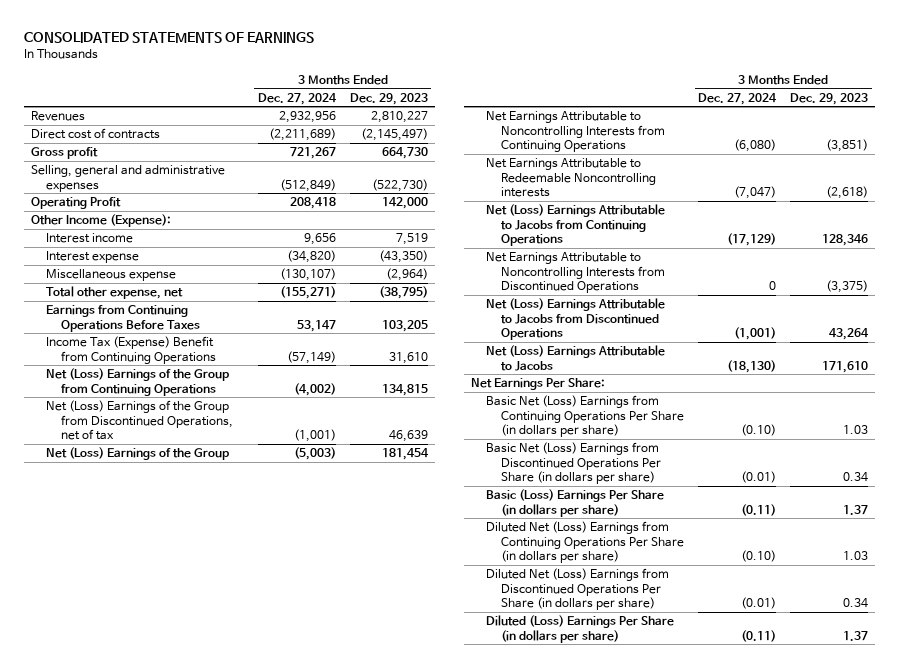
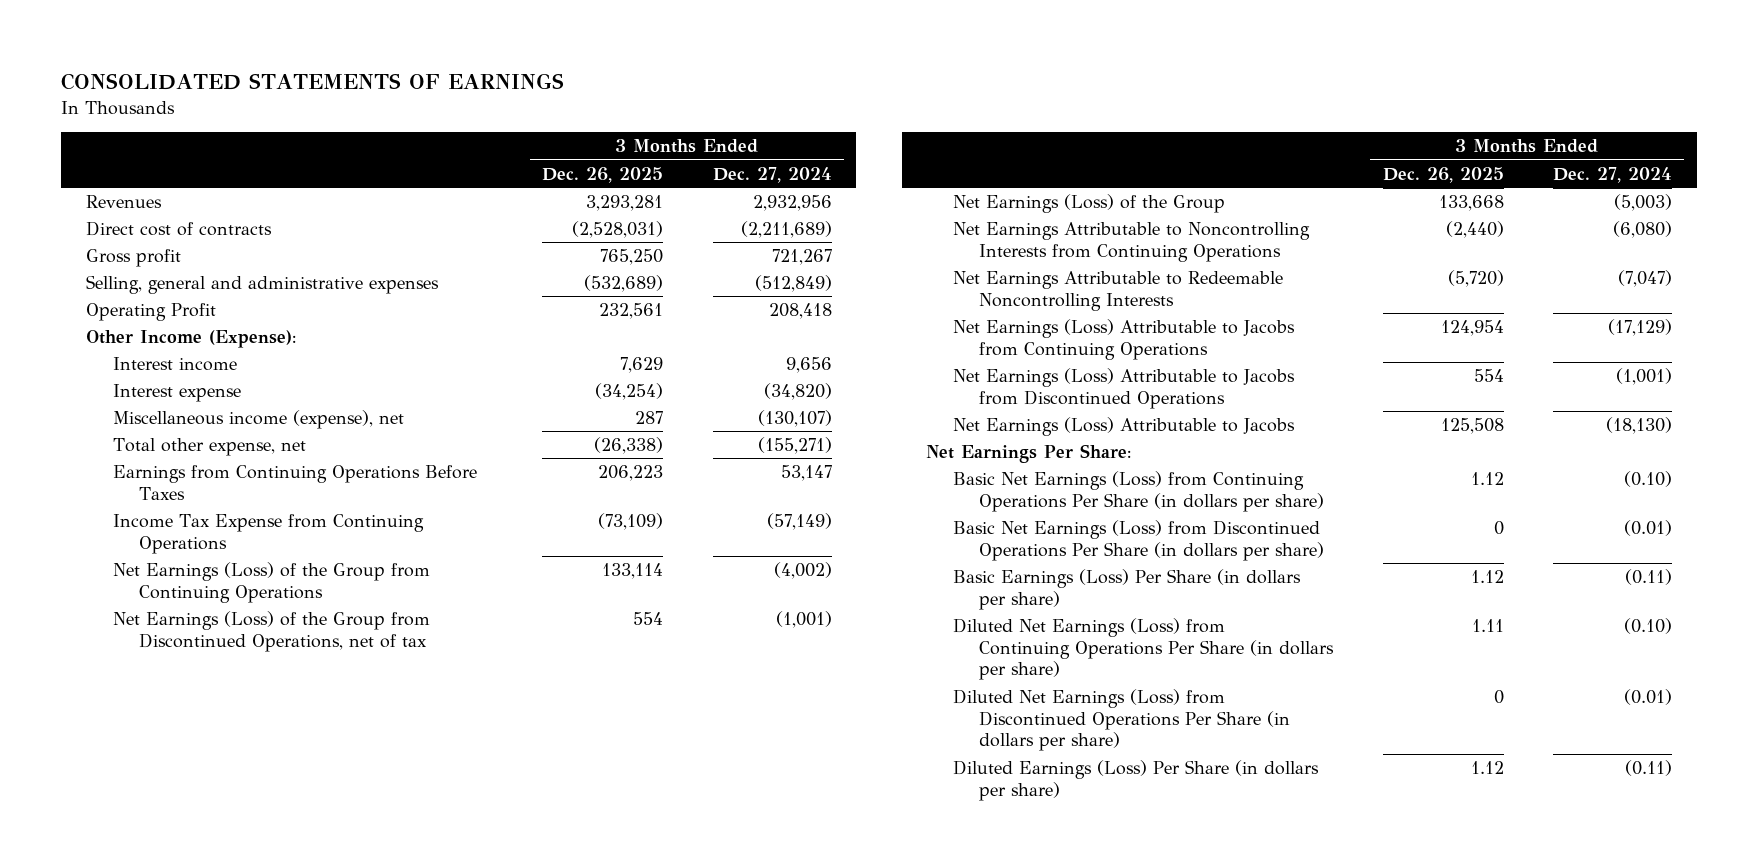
[349,92,428,105] Dec. 29, 2023 -> none
none -> [542,166,664,183] Dec. 26, 2025
[45,269,176,282] Miscellaneous expense -> [112,409,404,429] Miscellaneous income (expense), net
[45,336,216,364] Income Tax (Expense) Benefit from Continuing Operations -> [112,513,424,554] Income Tax Expense from Continuing Operations
[45,368,229,396] Net (Loss) Earnings of the Group from Continuing Operations -> [112,561,430,603] Net Earnings (Loss) of the Group from Continuing Operations
[45,400,233,440] Net (Loss) Earnings of the Group from Discontinued Operations, net of tax -> [112,610,430,652] Net Earnings (Loss) of the Group from Discontinued Operations, net of tax
[45,447,229,461] Net (Loss) Earnings of the Group -> [952,193,1225,213] Net Earnings (Loss) of the Group
[486,252,666,293] Net Earnings Attributable to Noncontrolling Interests from Discontinued Operations -> none
[486,158,657,197] Net Earnings Attributable to Redeemable Noncontrolling interests -> [952,270,1283,311] Net Earnings Attributable to Redeemable Noncontrolling Interests
[486,204,666,246] Net (Loss) Earnings Attributable to Jacobs from Continuing Operations -> [952,318,1295,360] Net Earnings (Loss) Attributable to Jacobs from Continuing Operations
[486,298,666,340] Net (Loss) Earnings Attributable to Jacobs from Discontinued Operations -> [952,367,1295,409] Net Earnings (Loss) Attributable to Jacobs from Discontinued Operations
[486,345,666,371] Net (Loss) Earnings Attributable to Jacobs -> [952,416,1295,436] Net Earnings (Loss) Attributable to Jacobs
[486,395,685,437] Basic Net (Loss) Earnings from Continuing Operations Per Share (in dollars per share) -> [952,470,1325,512] Basic Net Earnings (Loss) from Continuing Operations Per Share (in dollars per share)
[486,442,662,484] Basic Net (Loss) Earnings from Discontinued Operations Per Share (in dollars per share) -> [952,519,1325,561] Basic Net Earnings (Loss) from Discontinued Operations Per Share (in dollars per share)
[486,489,665,517] Basic (Loss) Earnings Per Share (in dollars per share) -> [952,568,1301,610] Basic Earnings (Loss) Per Share (in dollars per share)
[486,521,685,563] Diluted Net (Loss) Earnings from Continuing Operations Per Share (in dollars per share) -> [952,617,1335,681] Diluted Net Earnings (Loss) from Continuing Operations Per Share (in dollars per share)
[486,568,670,610] Diluted Net (Loss) Earnings from Discontinued Operations Per Share (in dollars per share) -> [952,688,1291,752] Diluted Net Earnings (Loss) from Discontinued Operations Per Share (in dollars per share)
[486,615,675,643] Diluted (Loss) Earnings Per Share (in dollars per share) -> [952,759,1319,801] Diluted Earnings (Loss) Per Share (in dollars per share)

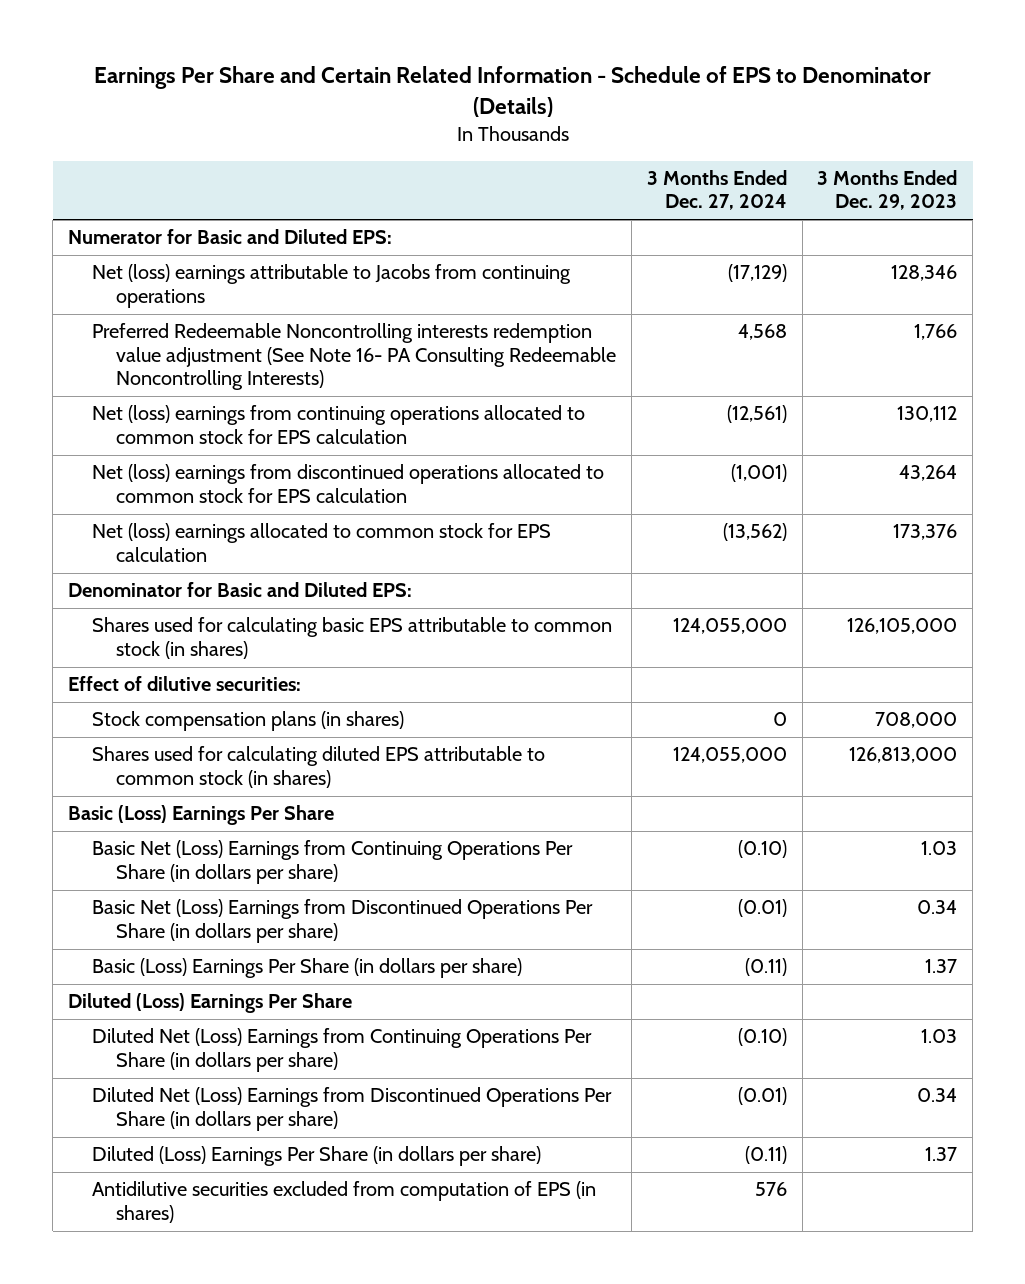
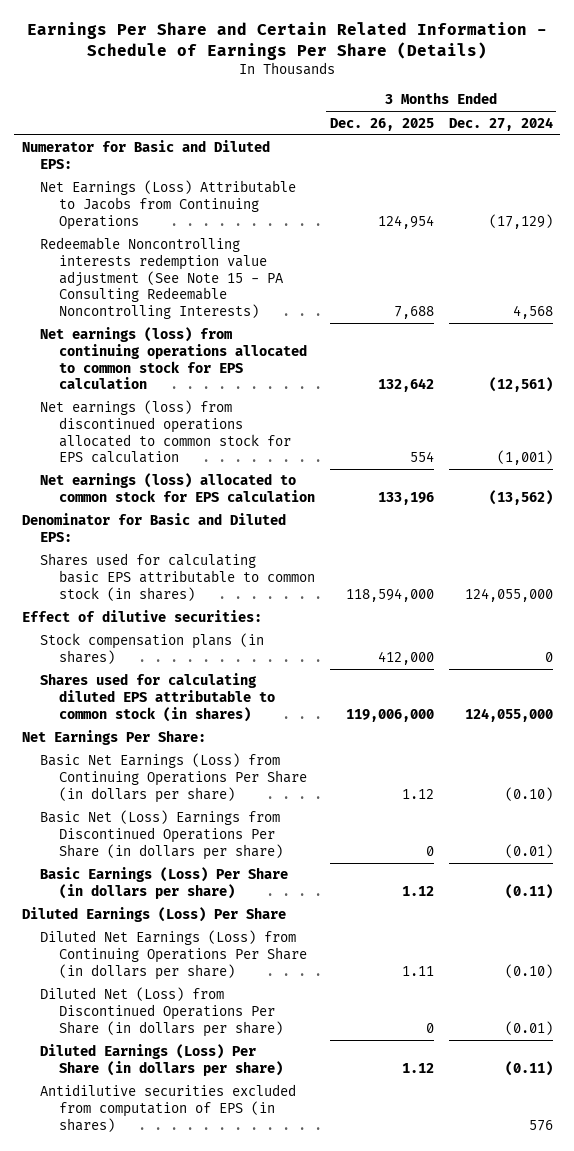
[93,66,931,118] Earnings Per Share and Certain Related Information - Schedule of EPS to Denominator (Details) -> [27,22,548,61] Earnings Per Share and Certain Related Information - Schedule of Earnings Per Share (Details)
[817,169,958,211] 3 Months Ended Dec. 29, 2023 -> none
none -> [329,117,434,131] Dec. 26, 2025
[92,264,572,308] Net (loss) earnings attributable to Jacobs from continuing operations -> [40,180,297,230] Net Earnings (Loss) Attributable to Jacobs from Continuing Operations
[92,323,617,391] Preferred Redeemable Noncontrolling interests redemption value adjustment (See Note 16- PA Consulting Redeemable Noncontrolling Interests) -> [40,237,284,319] Redeemable Noncontrolling interests redemption value adjustment (See Note 15 - PA Consulting Redeemable Noncontrolling Interests)
[92,405,586,444] Net (loss) earnings from continuing operations allocated to common stock for EPS calculation -> [40,327,307,390] Net earnings (loss) from continuing operations allocated to common stock for EPS calculation
[92,464,605,503] Net (loss) earnings from discontinued operations allocated to common stock for EPS calculation -> [40,400,291,464] Net earnings (loss) from discontinued operations allocated to common stock for EPS calculation
[92,523,552,562] Net (loss) earnings allocated to common stock for EPS calculation -> [40,473,315,503] Net earnings (loss) allocated to common stock for EPS calculation
[67,805,334,826] Basic (Loss) Earnings Per Share -> [21,730,206,746] Net Earnings Per Share:
[92,840,574,884] Basic Net (Loss) Earnings from Continuing Operations Per Share (in dollars per share) -> [40,753,307,803] Basic Net Earnings (Loss) from Continuing Operations Per Share (in dollars per share)
[92,958,523,979] Basic (Loss) Earnings Per Share (in dollars per share) -> [40,867,289,900] Basic Earnings (Loss) Per Share (in dollars per share)
[67,993,352,1014] Diluted (Loss) Earnings Per Share -> [21,907,286,923] Diluted Earnings (Loss) Per Share
[92,1028,593,1072] Diluted Net (Loss) Earnings from Continuing Operations Per Share (in dollars per share) -> [40,930,307,980] Diluted Net Earnings (Loss) from Continuing Operations Per Share (in dollars per share)
[92,1087,613,1131] Diluted Net (Loss) Earnings from Discontinued Operations Per Share (in dollars per share) -> [40,987,283,1037] Diluted Net (Loss) from Discontinued Operations Per Share (in dollars per share)
[92,1146,542,1167] Diluted (Loss) Earnings Per Share (in dollars per share) -> [40,1044,283,1077] Diluted Earnings (Loss) Per Share (in dollars per share)

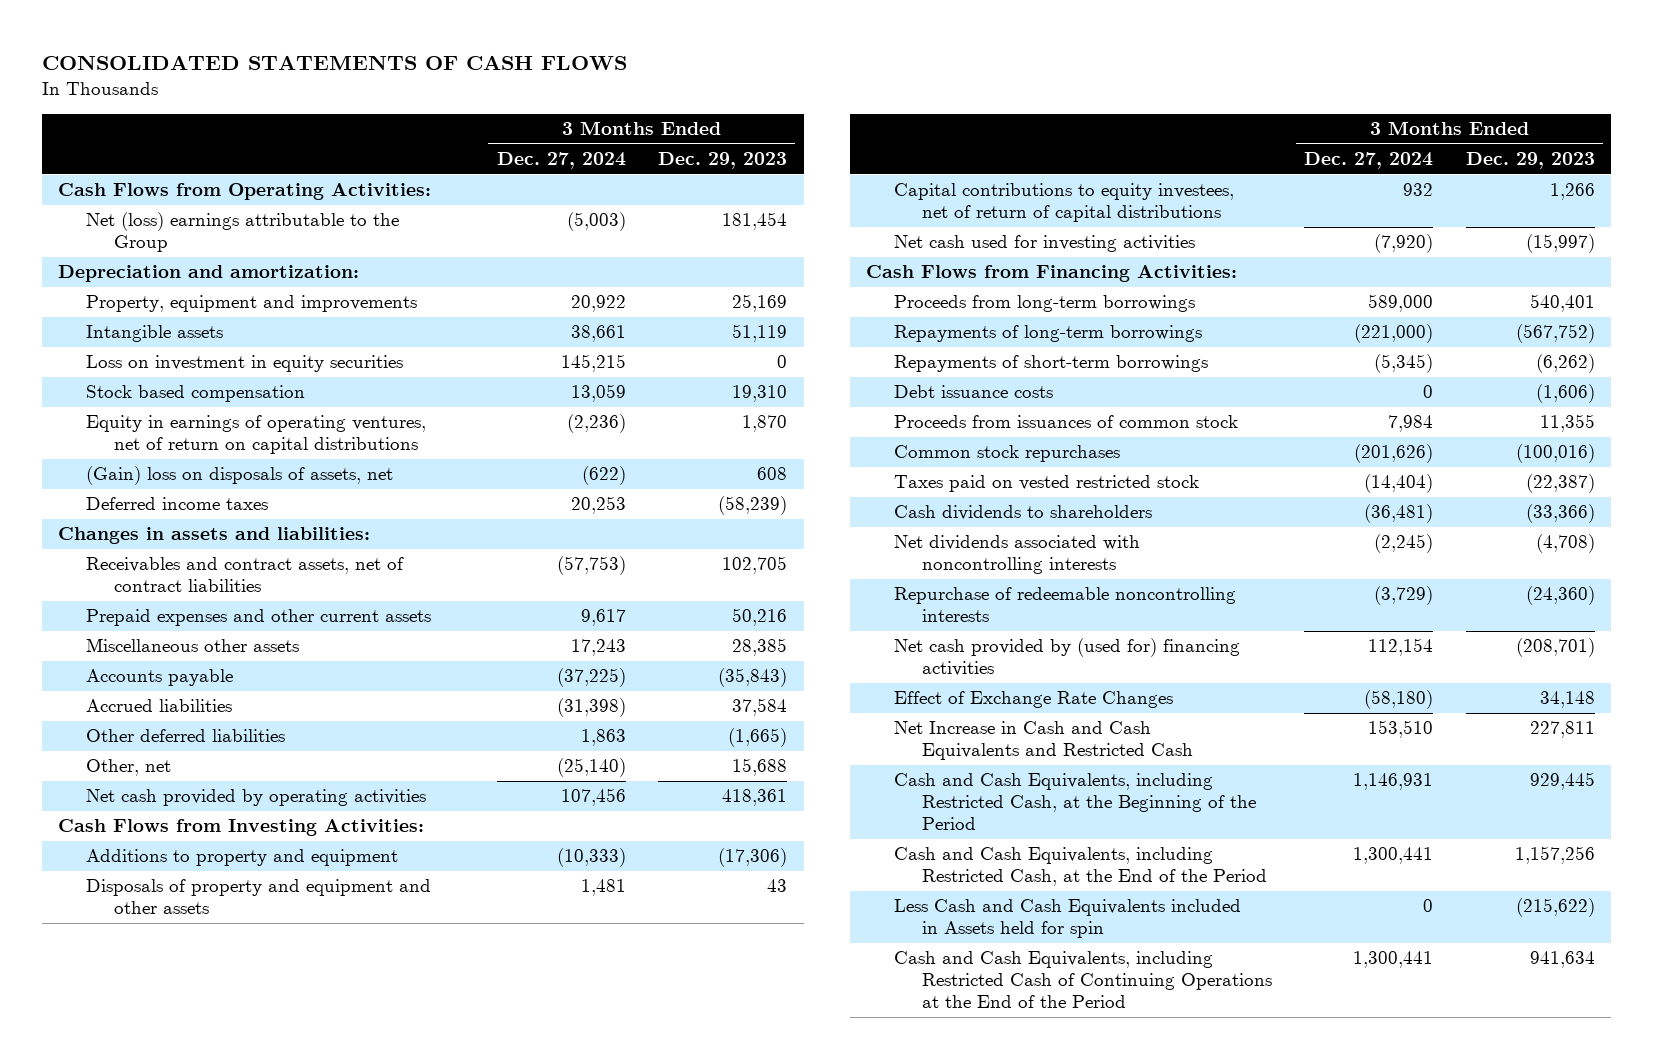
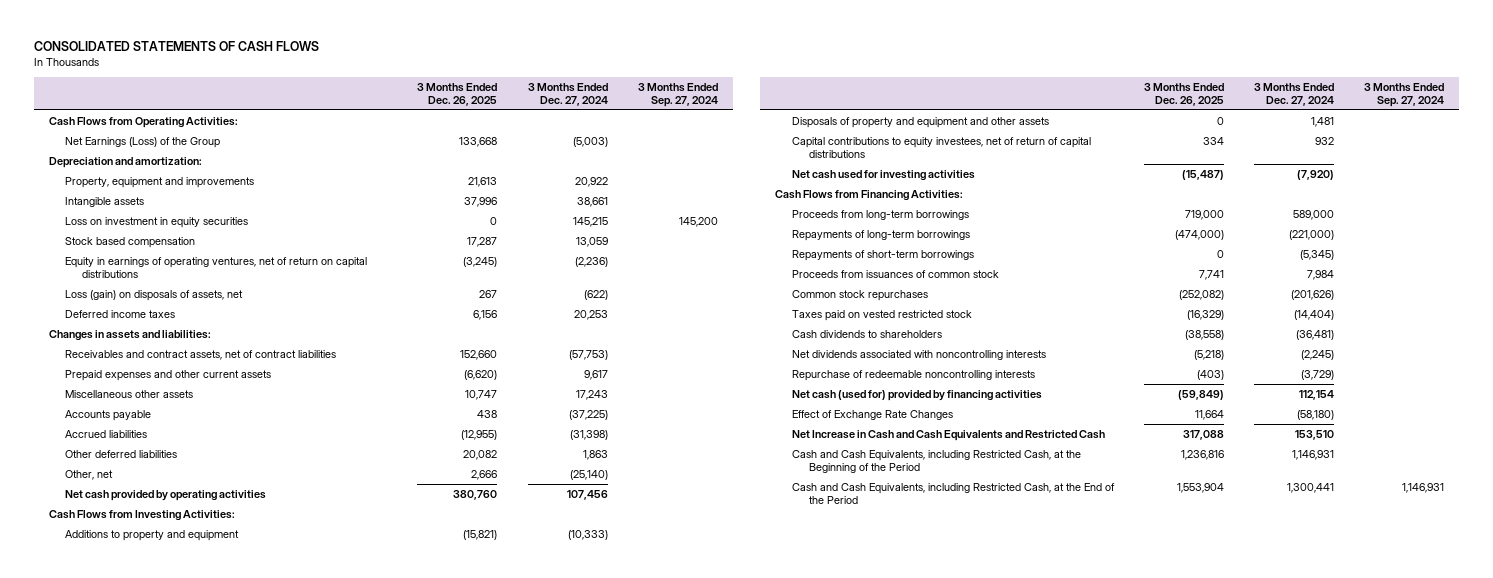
[658,152,788,170] Dec. 29, 2023 -> none
none -> [417,82,498,106] 3 Months Ended Dec. 26, 2025
none -> [637,82,718,107] 3 Months Ended Sep. 27, 2024
[85,212,399,253] Net (loss) earnings attributable to the Group -> [65,137,221,149] Net Earnings (Loss) of the Group
[85,466,393,486] (Gain) loss on disposals of assets, net -> [65,290,244,302] Loss (gain) on disposals of assets, net
[893,385,1053,399] Debt issuance costs -> none
[893,638,1240,677] Net cash provided by (used for) financing activities -> [792,390,1043,402] Net cash (used for) provided by financing activities
[893,899,1241,939] Less Cash and Cash Equivalents included in Assets held for spin -> none
[893,951,1272,1009] Cash and Cash Equivalents, including Restricted Cash of Continuing Operations at the End of the Period -> none

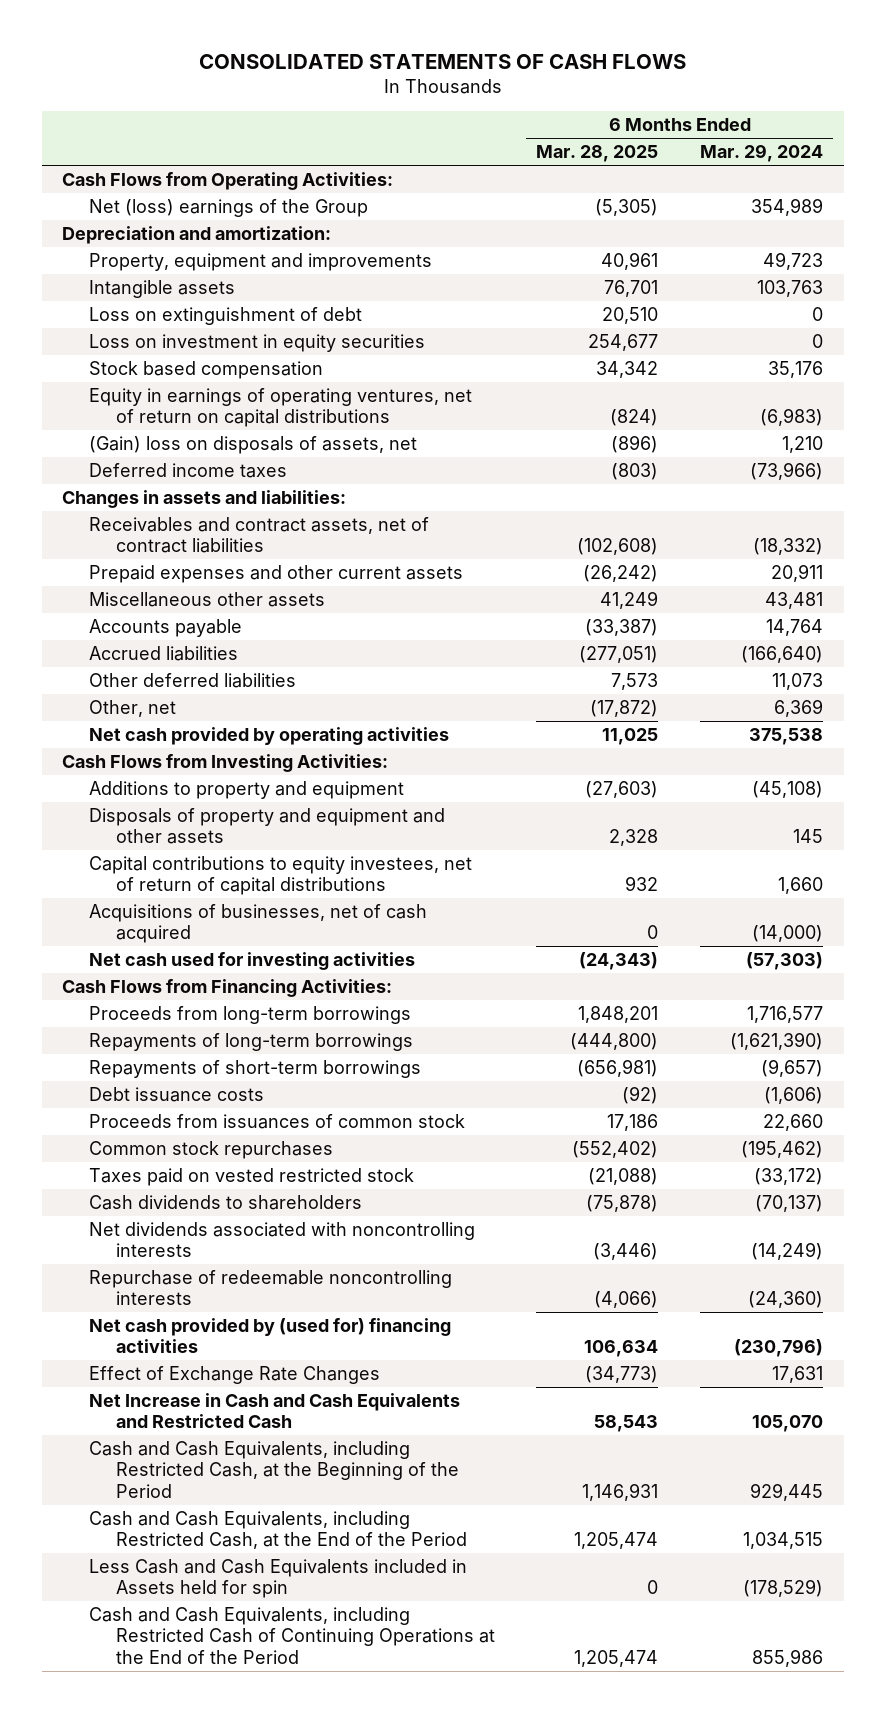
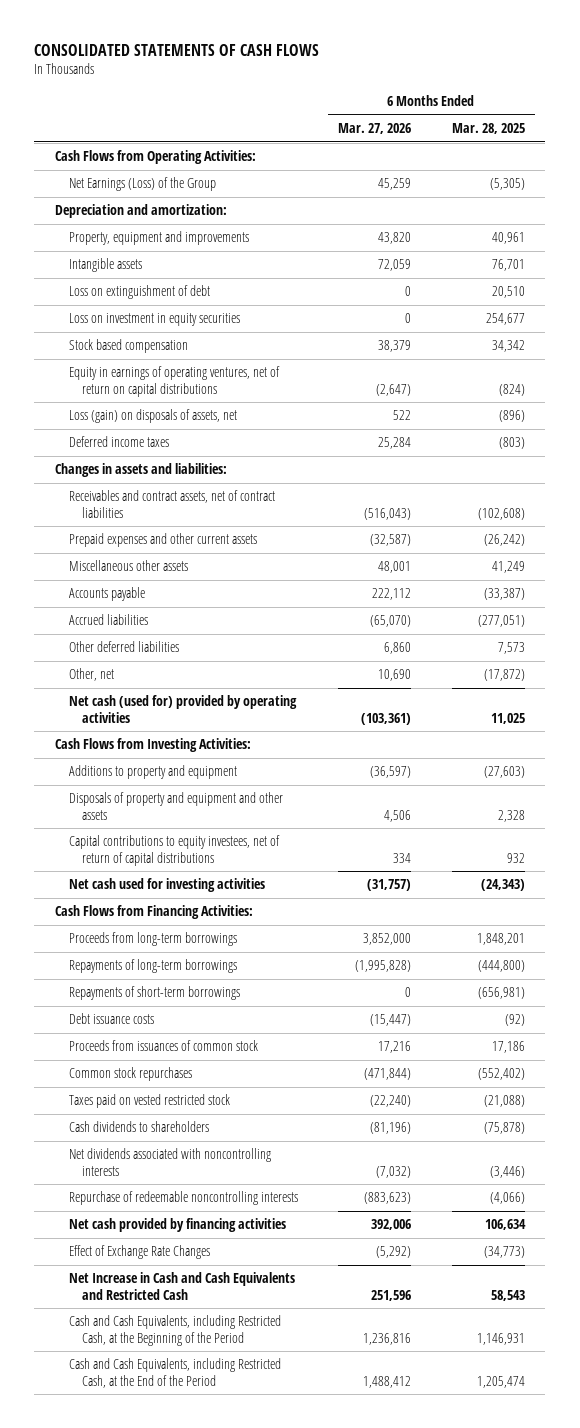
[699,144,823,163] Mar. 29, 2024 -> none
none -> [338,123,412,135] Mar. 27, 2026
[89,199,369,218] Net (loss) earnings of the Group -> [68,177,216,192] Net Earnings (Loss) of the Group
[89,436,418,455] (Gain) loss on disposals of assets, net -> [68,409,237,424] Loss (gain) on disposals of assets, net
[89,727,450,746] Net cash provided by operating activities -> [68,695,297,723] Net cash (used for) provided by operating activities
[89,904,428,944] Acquisitions of businesses, net of cash acquired -> none
[89,1318,452,1354] Net cash provided by (used for) financing activities -> [68,1218,286,1233] Net cash provided by financing activities
[89,1559,468,1599] Less Cash and Cash Equivalents included in Assets held for spin -> none
[89,1607,495,1664] Cash and Cash Equivalents, including Restricted Cash of Continuing Operations at the End of the Period -> none

